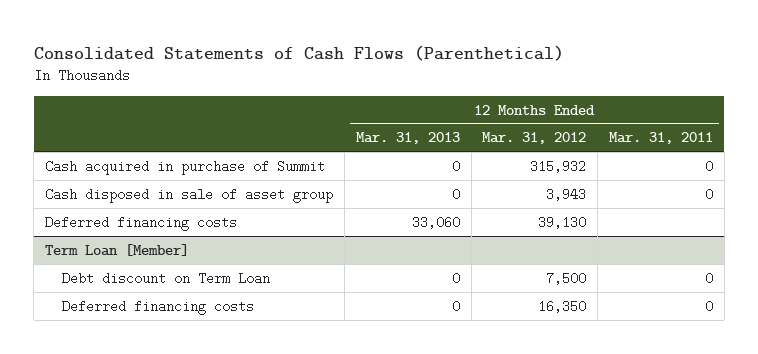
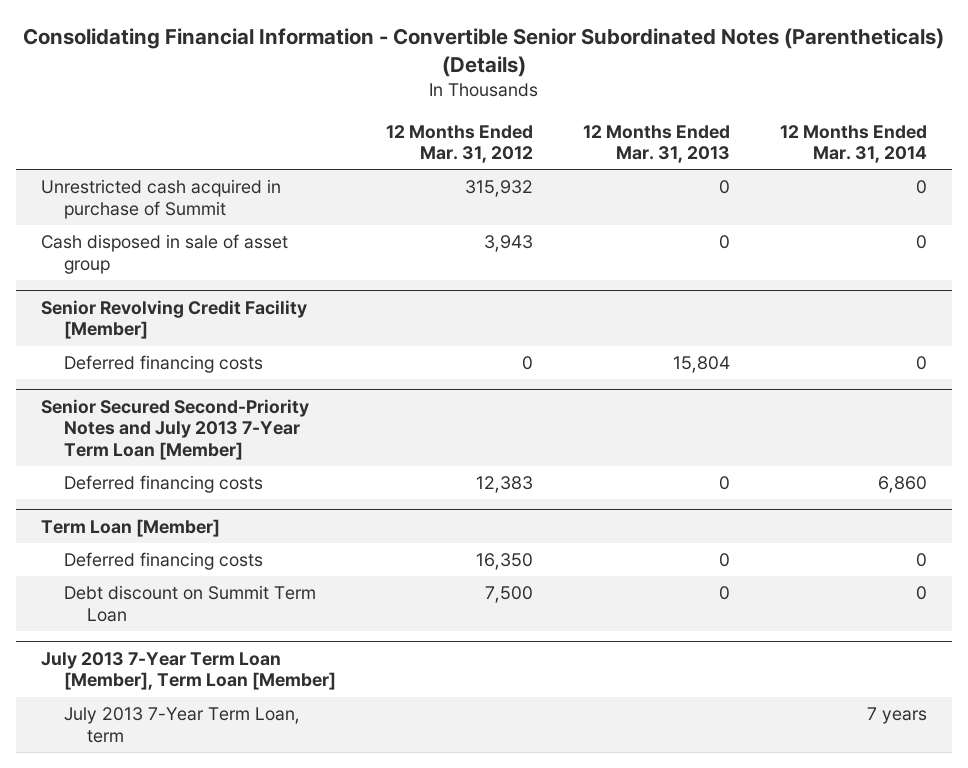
[33,44,564,61] Consolidated Statements of Cash Flows (Parenthetical) -> [23,28,945,78] Consolidating Financial Information - Convertible Senior Subordinated Notes (Parentheticals) (Details)
[609,132,714,145] Mar. 31, 2011 -> none
none -> [780,124,928,164] 12 Months Ended Mar. 31, 2014
[45,159,326,175] Cash acquired in purchase of Summit -> [41,178,282,219] Unrestricted cash acquired in purchase of Summit
none -> [41,299,308,340] Senior Revolving Credit Facility [Member]
[411,215,460,229] 33,060 -> [673,355,731,373] 15,804
[538,215,587,229] 39,130 -> [522,355,534,370] 0
none -> [41,398,310,461] Senior Secured Second-Priority Notes and July 2013 7-Year Term Loan [Member]
none -> [64,474,264,493] Deferred financing costs
[61,271,270,285] Debt discount on Term Loan -> none
none -> [64,584,317,622] Debt discount on Summit Term Loan
none -> [41,651,337,691] July 2013 7-Year Term Loan [Member], Term Loan [Member]
none -> [64,706,301,743] July 2013 7-Year Term Loan, term

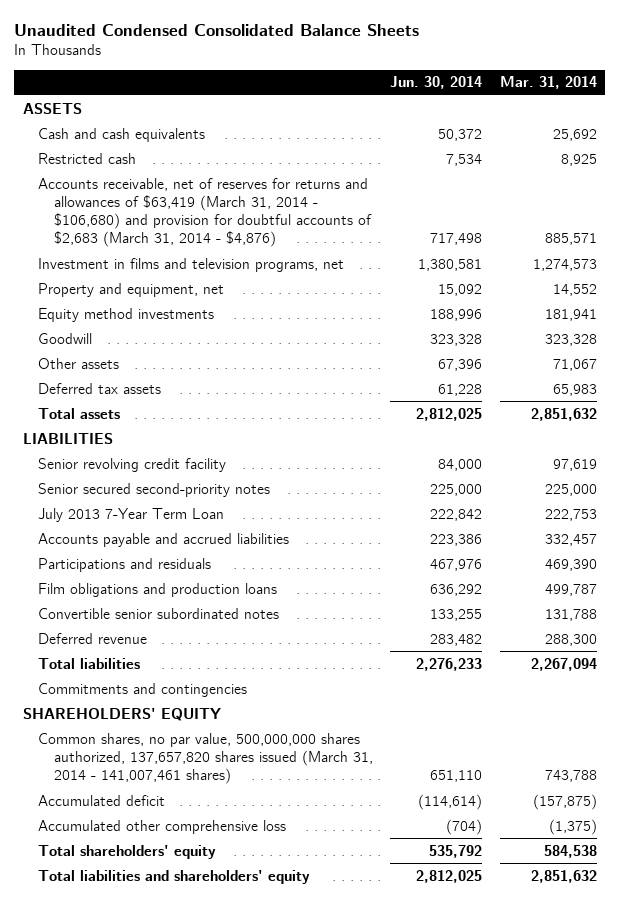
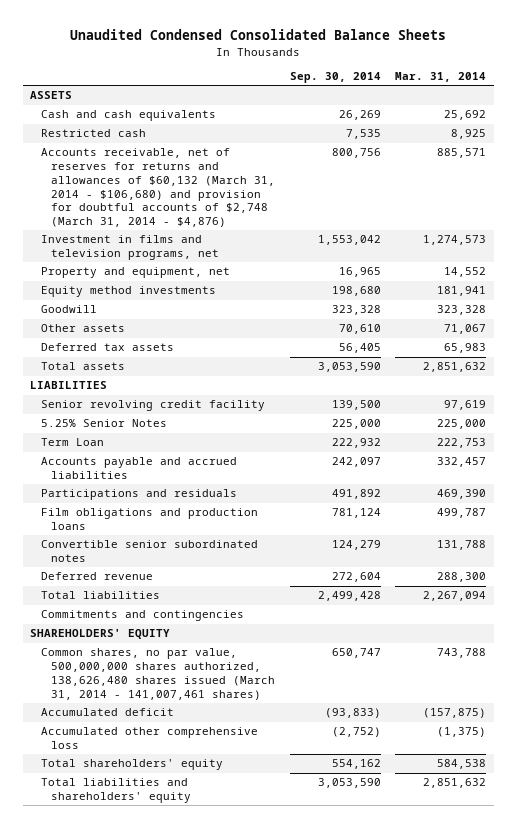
[390,76,483,90] Jun. 30, 2014 -> none
none -> [289,72,381,84] Sep. 30, 2014
[38,177,372,247] Accounts receivable, net of reserves for returns and allowances of $63,419 (March 31, 2014 - $106,680) and provision for doubtful accounts of $2,683 (March 31, 2014 - $4,876) -> [40,148,276,228] Accounts receivable, net of reserves for returns and allowances of $60,132 (March 31, 2014 - $106,680) and provision for doubtful accounts of $2,748 (March 31, 2014 - $4,876)
[38,482,271,497] Senior secured second-priority notes -> [40,419,167,428] 5.25% Senior Notes
[38,507,225,522] July 2013 7-Year Term Loan -> [40,438,104,447] Term Loan
[38,732,373,784] Common shares, no par value, 500,000,000 shares authorized, 137,657,820 shares issued (March 31, 2014 - 141,007,461 shares) -> [40,648,276,700] Common shares, no par value, 500,000,000 shares authorized, 138,626,480 shares issued (March 31, 2014 - 141,007,461 shares)

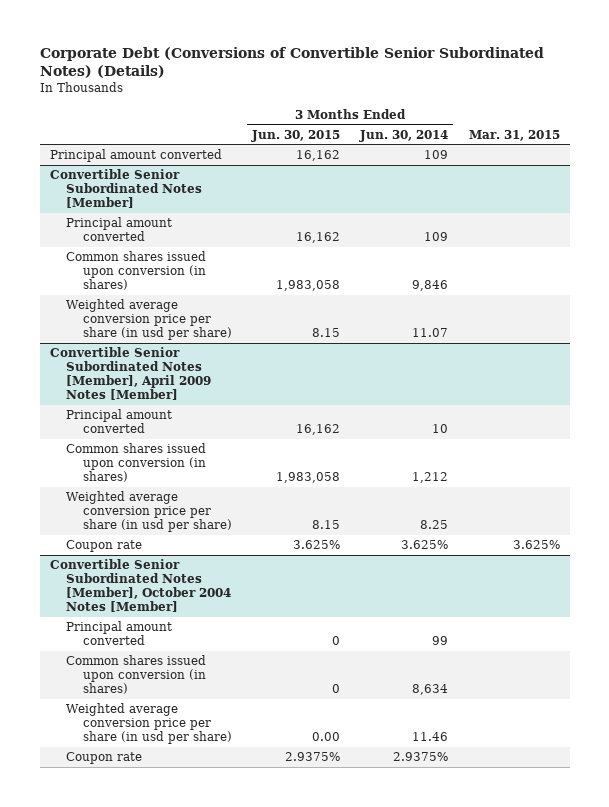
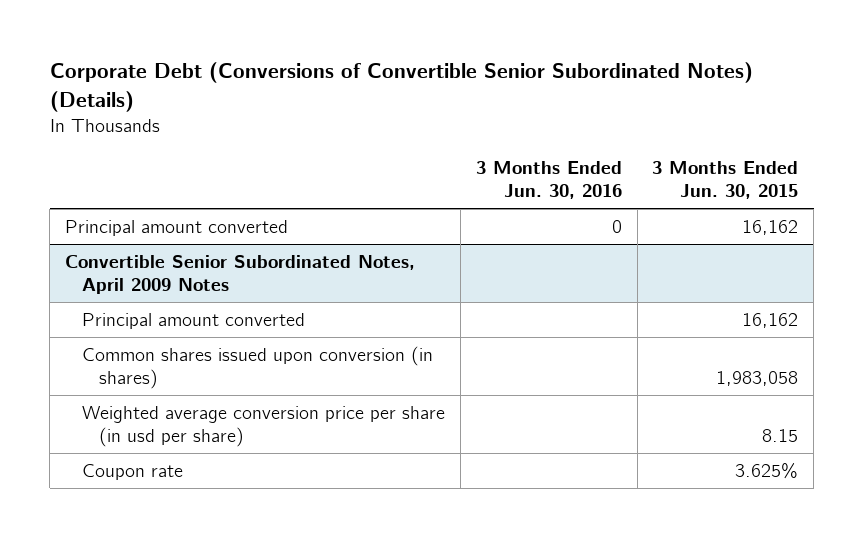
[359,129,449,142] Jun. 30, 2014 -> none
[468,129,560,141] Mar. 31, 2015 -> none
none -> [475,160,622,200] 3 Months Ended Jun. 30, 2016
[49,169,203,209] Convertible Senior Subordinated Notes [Member] -> none
[66,217,173,242] Principal amount converted -> none
[66,251,207,291] Common shares issued upon conversion (in shares) -> none
[66,299,232,341] Weighted average conversion price per share (in usd per share) -> none
[49,347,212,401] Convertible Senior Subordinated Notes [Member], April 2009 Notes [Member] -> [65,254,416,295] Convertible Senior Subordinated Notes, April 2009 Notes
[49,559,232,613] Convertible Senior Subordinated Notes [Member], October 2004 Notes [Member] -> none
[66,621,173,646] Principal amount converted -> none
[66,655,207,695] Common shares issued upon conversion (in shares) -> none
[66,703,232,745] Weighted average conversion price per share (in usd per share) -> none
[66,752,143,765] Coupon rate -> none

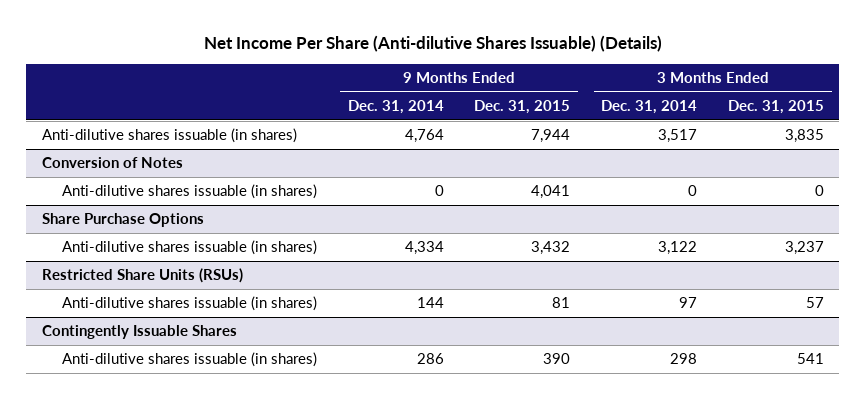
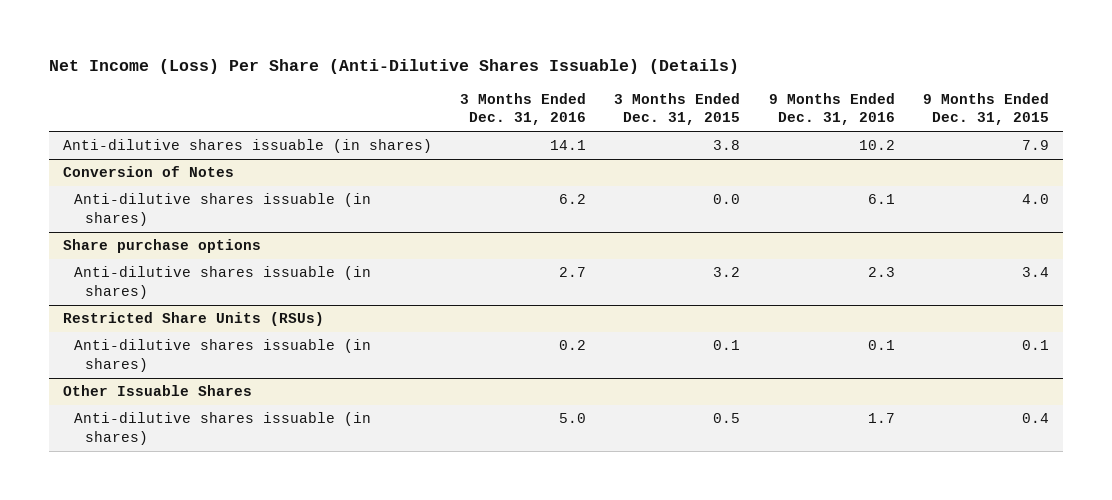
[203,35,662,53] Net Income Per Share (Anti-dilutive Shares Issuable) (Details) -> [48,59,739,75] Net Income (Loss) Per Share (Anti-Dilutive Shares Issuable) (Details)
[347,100,444,115] Dec. 31, 2014 -> none
[601,100,698,115] Dec. 31, 2014 -> none
none -> [460,93,587,126] 3 Months Ended Dec. 31, 2016
none -> [768,93,895,126] 9 Months Ended Dec. 31, 2016
[531,129,571,144] 7,944 -> [1021,140,1049,151] 7.9
[785,129,825,144] 3,835 -> [713,140,741,151] 3.8
[531,185,571,200] 4,041 -> [1021,194,1049,205] 4.0
[815,185,825,197] 0 -> [713,194,741,205] 0.0
[41,213,204,228] Share Purchase Options -> [62,239,261,254] Share purchase options
[531,241,571,256] 3,432 -> [1021,267,1049,278] 3.4
[785,241,825,256] 3,237 -> [713,267,741,278] 3.2
[552,297,571,309] 81 -> [1021,340,1049,351] 0.1
[806,297,825,309] 57 -> [713,340,741,351] 0.1
[41,325,237,340] Contingently Issuable Shares -> [62,385,252,397] Other Issuable Shares
[543,353,571,365] 390 -> [1021,413,1049,424] 0.4
[797,353,825,365] 541 -> [713,413,741,424] 0.5

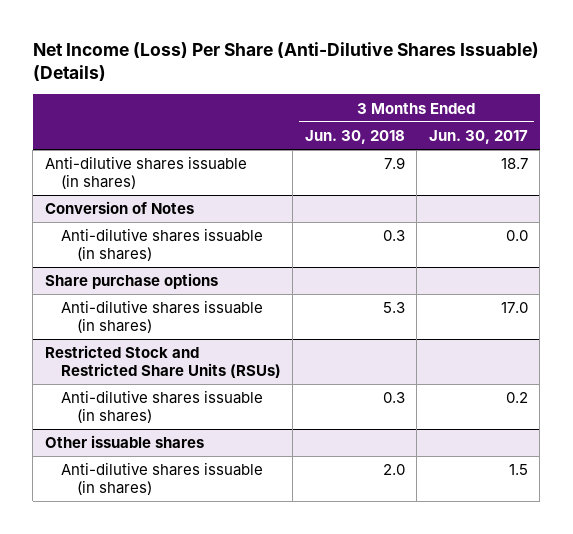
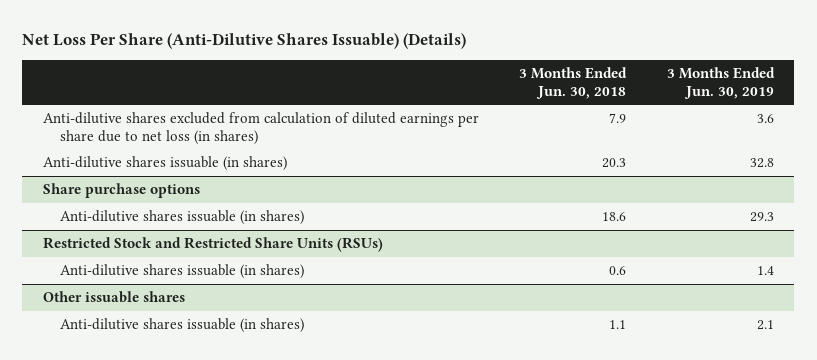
[32,41,539,82] Net Income (Loss) Per Share (Anti-Dilutive Shares Issuable) (Details) -> [22,33,467,50] Net Loss Per Share (Anti-Dilutive Shares Issuable) (Details)
[428,129,528,144] Jun. 30, 2017 -> none
none -> [666,67,775,99] 3 Months Ended Jun. 30, 2019
[44,201,194,215] Conversion of Notes -> none
[60,228,263,262] Anti-dilutive shares issuable (in shares) -> none
none -> [42,112,479,145] Anti-dilutive shares excluded from calculation of diluted earnings per share due to net loss (in shares)
[383,157,405,170] 7.9 -> [602,158,627,169] 20.3
[382,302,405,314] 5.3 -> [602,212,627,222] 18.6
[382,392,405,404] 0.3 -> [609,266,627,276] 0.6
[382,464,405,476] 2.0 -> [609,320,627,330] 1.1

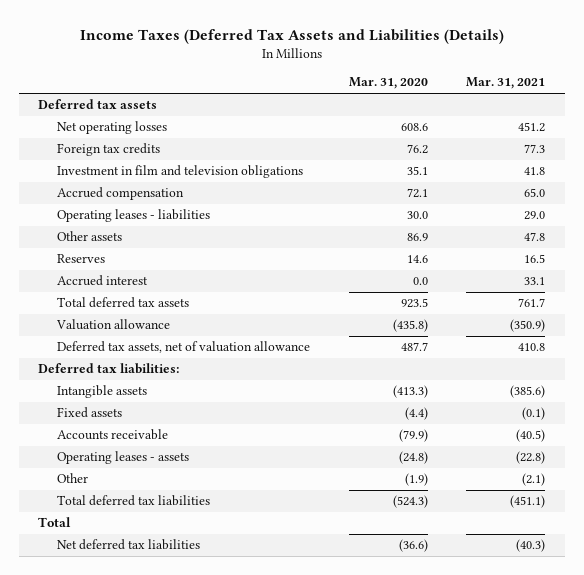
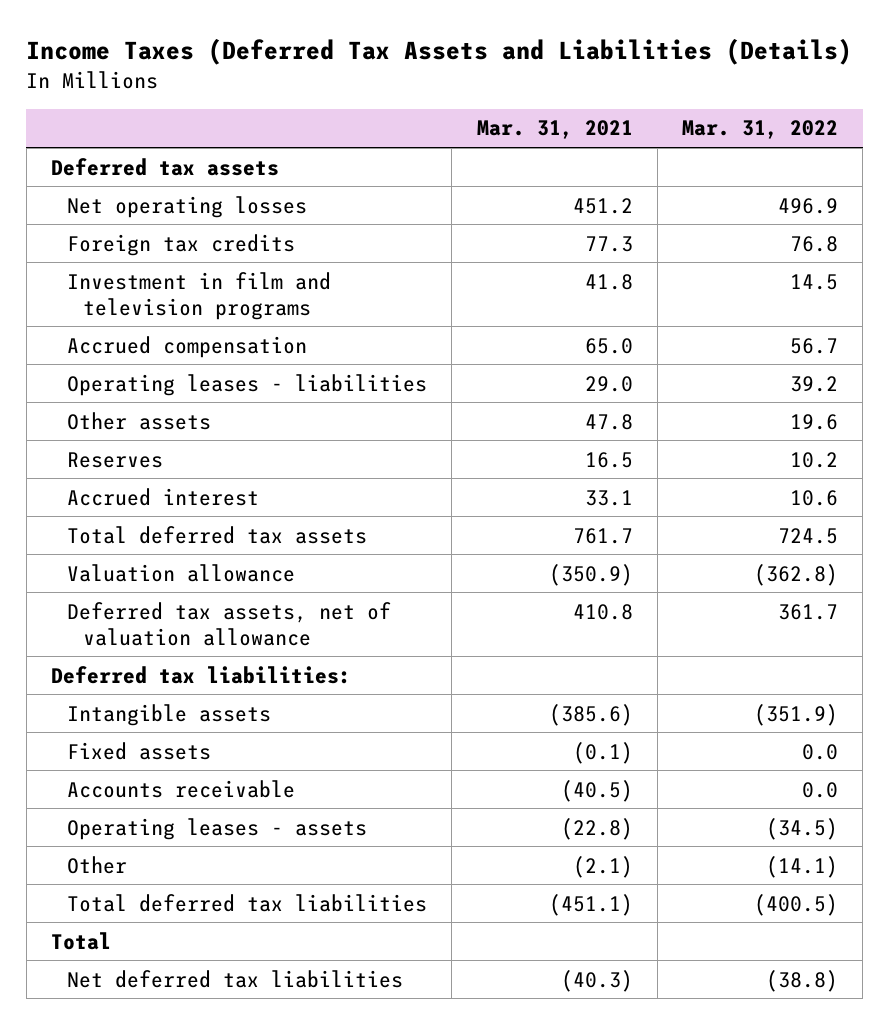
[348,77,428,90] Mar. 31, 2020 -> none
none -> [682,120,839,140] Mar. 31, 2022
[57,165,304,179] Investment in film and television obligations -> [66,271,331,320] Investment in film and television programs

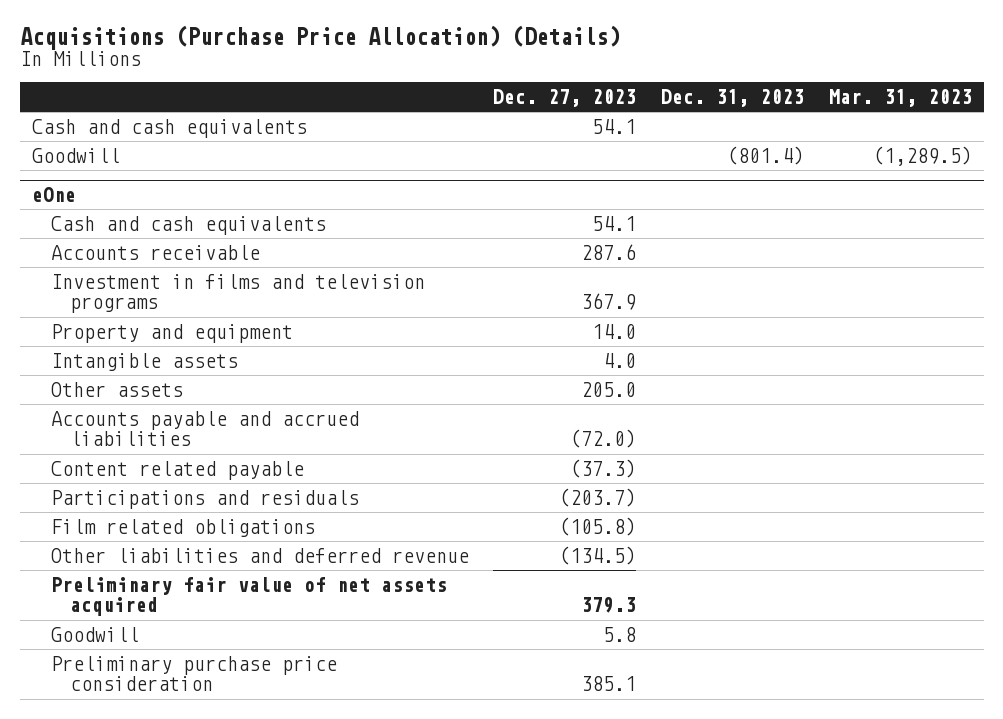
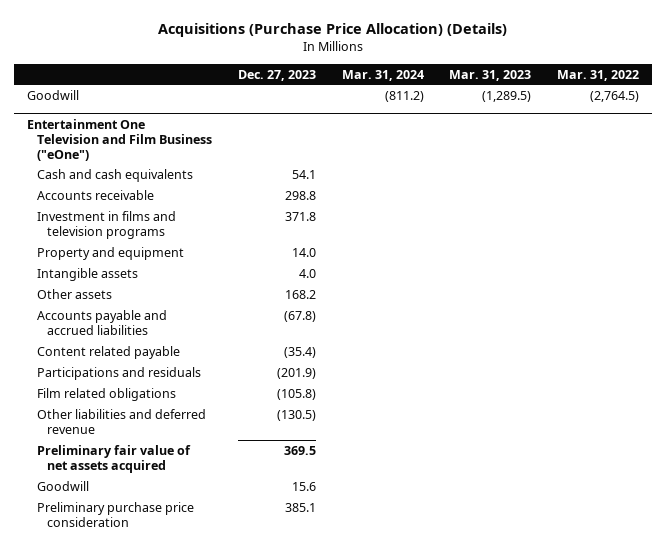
[660,89,804,108] Dec. 31, 2023 -> none
none -> [341,69,424,81] Mar. 31, 2024
none -> [557,69,640,81] Mar. 31, 2022
[31,118,307,138] Cash and cash equivalents -> none
[31,187,76,203] eOne -> [26,118,213,161] Entertainment One Television and Film Business ("eOne")
[581,243,637,260] 287.6 -> [284,191,316,201] 298.8
[581,293,637,311] 367.9 -> [284,212,316,222] 371.8
[581,381,637,397] 205.0 -> [284,290,316,300] 168.2
[570,429,637,449] (72.0) -> [283,311,316,323] (67.8)
[570,458,637,478] (37.3) -> [283,347,316,359] (35.4)
[559,487,637,507] (203.7) -> [276,368,316,380] (201.9)
[559,545,637,565] (134.5) -> [276,410,316,422] (130.5)
[581,597,637,614] 379.3 -> [283,446,316,456] 369.5
[603,626,637,642] 5.8 -> [291,482,316,492] 15.6

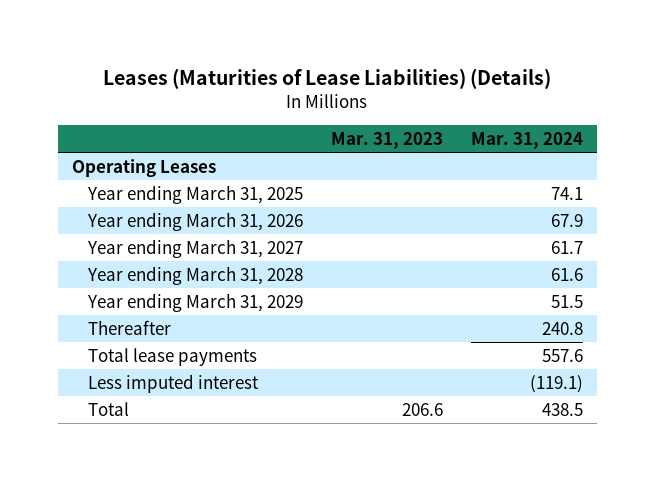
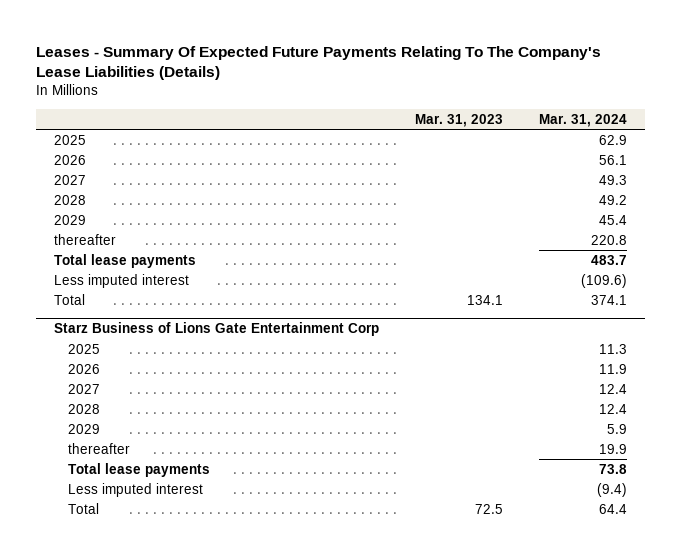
[103,67,552,89] Leases (Maturities of Lease Liabilities) (Details) -> [35,45,601,81] Leases - Summary Of Expected Future Payments Relating To The Company's Lease Liabilities (Details)
[72,158,217,177] Operating Leases -> none
[86,184,303,204] Year ending March 31, 2025 -> [53,134,86,145] 2025
[550,186,583,200] 74.1 -> [598,134,627,145] 62.9
[86,211,303,231] Year ending March 31, 2026 -> [53,154,86,165] 2026
[550,213,583,227] 67.9 -> [598,154,627,165] 56.1
[86,238,303,258] Year ending March 31, 2027 -> [53,174,86,185] 2027
[550,240,583,254] 61.7 -> [598,174,627,185] 49.3
[86,265,303,285] Year ending March 31, 2028 -> [53,194,86,205] 2028
[550,267,583,281] 61.6 -> [598,194,627,205] 49.2
[86,292,303,312] Year ending March 31, 2029 -> [53,214,86,225] 2029
[550,294,583,308] 51.5 -> [598,214,627,225] 45.4
[87,319,171,335] Thereafter -> [53,233,116,245] thereafter
[541,321,583,335] 240.8 -> [590,234,627,245] 220.8
[541,348,583,362] 557.6 -> [590,254,627,265] 483.7
[529,374,583,393] (119.1) -> [580,273,627,288] (109.6)
[401,402,443,416] 206.6 -> [466,294,503,305] 134.1
[541,402,583,416] 438.5 -> [590,294,627,305] 374.1
none -> [53,322,379,337] Starz Business of Lions Gate Entertainment Corp
none -> [67,343,100,354] 2025
none -> [67,363,100,374] 2026
none -> [67,383,100,394] 2027
none -> [67,403,100,414] 2028
none -> [67,423,100,434] 2029
none -> [67,442,130,454] thereafter
none -> [67,462,210,477] Total lease payments
none -> [67,482,203,497] Less imputed interest
none -> [67,502,99,514] Total

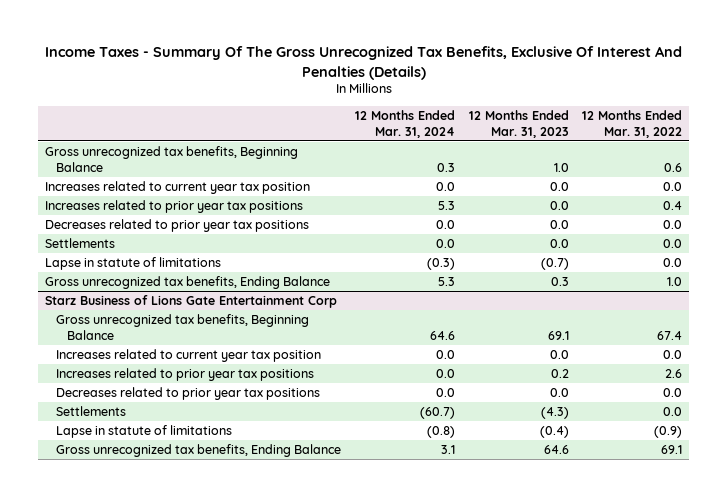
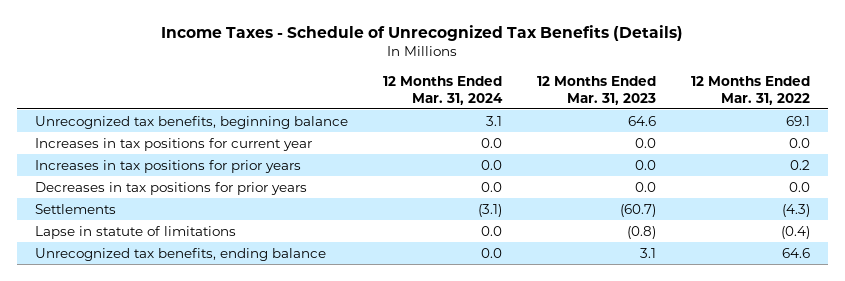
[44,46,682,80] Income Taxes - Summary Of The Gross Unrecognized Tax Benefits, Exclusive Of Interest And Penalties (Details) -> [161,25,684,42] Income Taxes - Schedule of Unrecognized Tax Benefits (Details)
[44,295,337,309] Starz Business of Lions Gate Entertainment Corp -> none
[55,314,309,340] Gross unrecognized tax benefits, Beginning Balance -> none
[55,349,321,363] Increases related to current year tax position -> none
[55,368,314,382] Increases related to prior year tax positions -> none
[55,387,320,401] Decreases related to prior year tax positions -> none
[55,406,126,417] Settlements -> none
[55,425,232,439] Lapse in statute of limitations -> none
[55,444,341,458] Gross unrecognized tax benefits, Ending Balance -> none
[44,146,298,172] Gross unrecognized tax benefits, Beginning Balance -> [34,115,348,129] Unrecognized tax benefits, beginning balance
[436,162,455,172] 0.3 -> [485,115,502,126] 3.1
[553,162,569,172] 1.0 -> [628,115,657,126] 64.6
[664,162,683,172] 0.6 -> [786,115,811,126] 69.1
[44,181,310,195] Increases related to current year tax position -> [34,137,312,151] Increases in tax positions for current year
[44,200,303,214] Increases related to prior year tax positions -> [34,159,301,173] Increases in tax positions for prior years
[437,201,455,211] 5.3 -> [480,159,502,170] 0.0
[663,201,683,211] 0.4 -> [790,159,811,170] 0.2
[44,219,309,233] Decreases related to prior year tax positions -> [34,181,307,195] Decreases in tax positions for prior years
[435,239,455,249] 0.0 -> [477,203,502,217] (3.1)
[549,239,569,249] 0.0 -> [620,203,657,217] (60.7)
[663,239,683,249] 0.0 -> [782,203,811,217] (4.3)
[426,258,455,271] (0.3) -> [480,225,502,236] 0.0
[540,258,569,271] (0.7) -> [627,225,657,239] (0.8)
[663,258,683,268] 0.0 -> [781,225,811,239] (0.4)
[44,276,330,290] Gross unrecognized tax benefits, Ending Balance -> [34,247,326,261] Unrecognized tax benefits, ending balance
[437,277,455,287] 5.3 -> [480,247,502,258] 0.0
[550,277,569,287] 0.3 -> [640,247,657,258] 3.1
[667,277,683,287] 1.0 -> [782,247,811,258] 64.6

